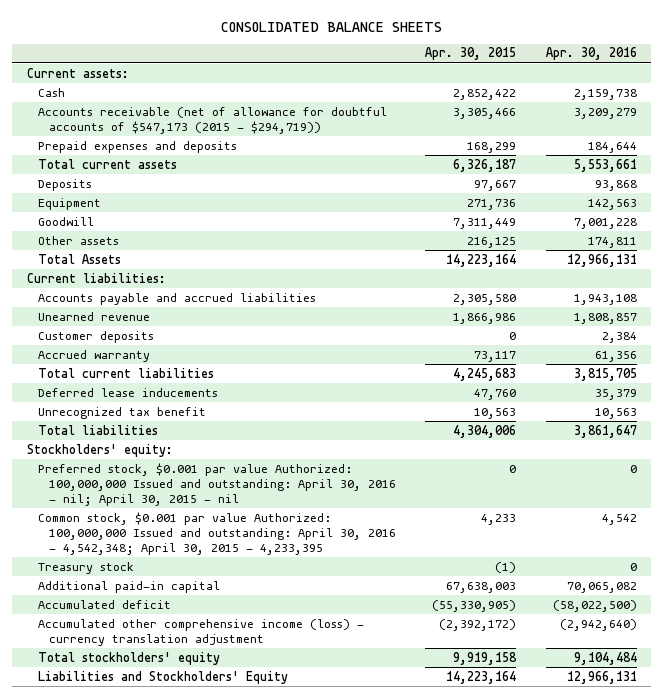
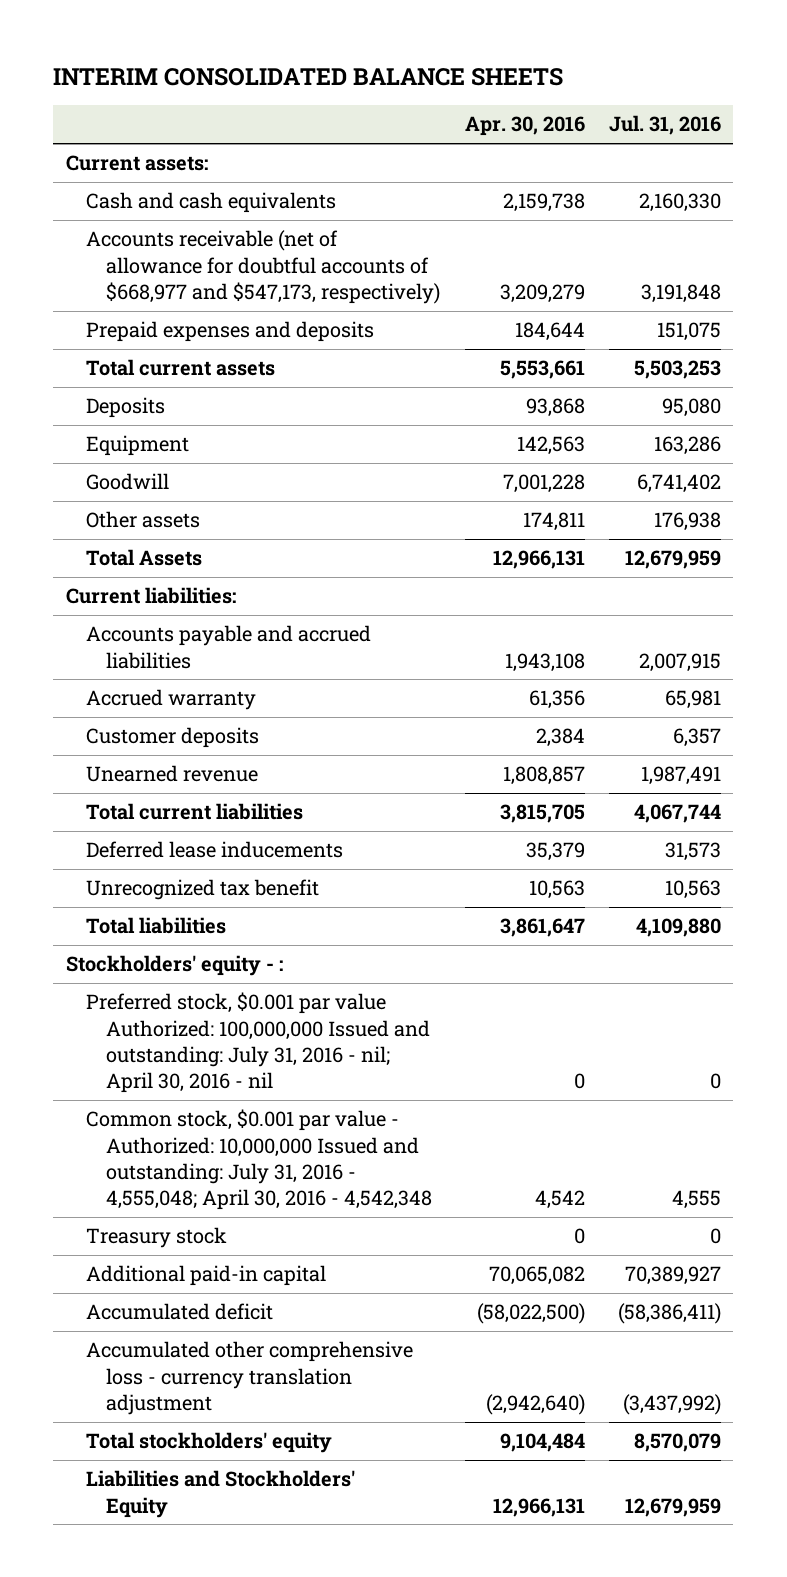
[220,21,442,32] CONSOLIDATED BALANCE SHEETS -> [53,67,564,86] INTERIM CONSOLIDATED BALANCE SHEETS
[425,47,517,61] Apr. 30, 2015 -> none
none -> [609,115,722,136] Jul. 31, 2016
[37,87,65,97] Cash -> [85,192,336,214] Cash and cash equivalents
[37,106,387,134] Accounts receivable (net of allowance for doubtful accounts of $547,173 (2015 - $294,719)) -> [85,230,441,304] Accounts receivable (net of allowance for doubtful accounts of $668,977 and $547,173, respectively)
[37,330,154,343] Customer deposits -> [85,727,259,749] Customer deposits
[37,311,150,321] Unearned revenue -> [85,765,258,783] Unearned revenue
[27,443,174,457] Stockholders' equity: -> [65,955,283,977] Stockholders' equity - :
[37,462,396,507] Preferred stock, $0.001 par value Authorized: 100,000,000 Issued and outstanding: April 30, 2016 - nil; April 30, 2015 - nil -> [85,992,431,1094] Preferred stock, $0.001 par value Authorized: 100,000,000 Issued and outstanding: July 31, 2016 - nil; April 30, 2016 - nil
[37,511,396,556] Common stock, $0.001 par value Authorized: 100,000,000 Issued and outstanding: April 30, 2016 - 4,542,348; April 30, 2015 - 4,233,395 -> [85,1109,433,1211] Common stock, $0.001 par value - Authorized: 10,000,000 Issued and outstanding: July 31, 2016 - 4,555,048; April 30, 2016 - 4,542,348
[37,618,364,646] Accumulated other comprehensive income (loss) - currency translation adjustment -> [85,1341,413,1415] Accumulated other comprehensive loss - currency translation adjustment

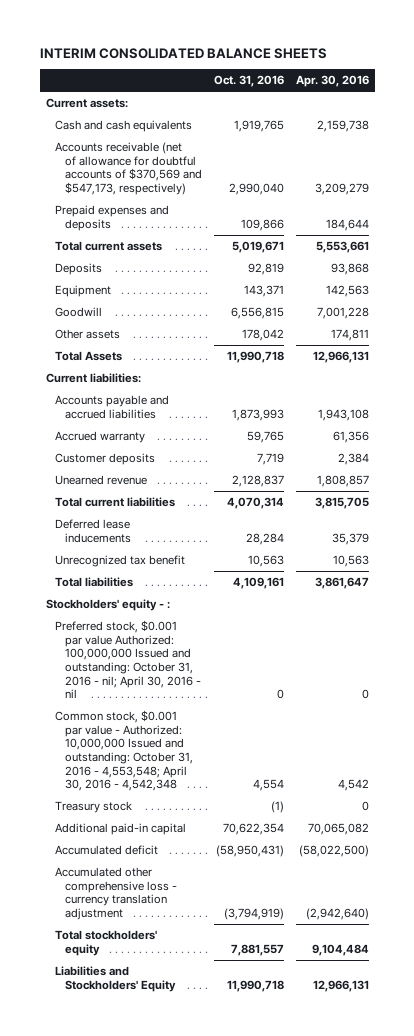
[609,115,722,136] Jul. 31, 2016 -> none
none -> [213,75,284,88] Oct. 31, 2016
[85,230,441,304] Accounts receivable (net of allowance for doubtful accounts of $668,977 and $547,173, respectively) -> [55,142,202,196] Accounts receivable (net of allowance for doubtful accounts of $370,569 and $547,173, respectively)
[85,992,431,1094] Preferred stock, $0.001 par value Authorized: 100,000,000 Issued and outstanding: July 31, 2016 - nil; April 30, 2016 - nil -> [55,620,201,699] Preferred stock, $0.001 par value Authorized: 100,000,000 Issued and outstanding: October 31, 2016 - nil; April 30, 2016 - nil
[85,1109,433,1211] Common stock, $0.001 par value - Authorized: 10,000,000 Issued and outstanding: July 31, 2016 - 4,555,048; April 30, 2016 - 4,542,348 -> [55,710,193,792] Common stock, $0.001 par value - Authorized: 10,000,000 Issued and outstanding: October 31, 2016 - 4,553,548; April 30, 2016 - 4,542,348

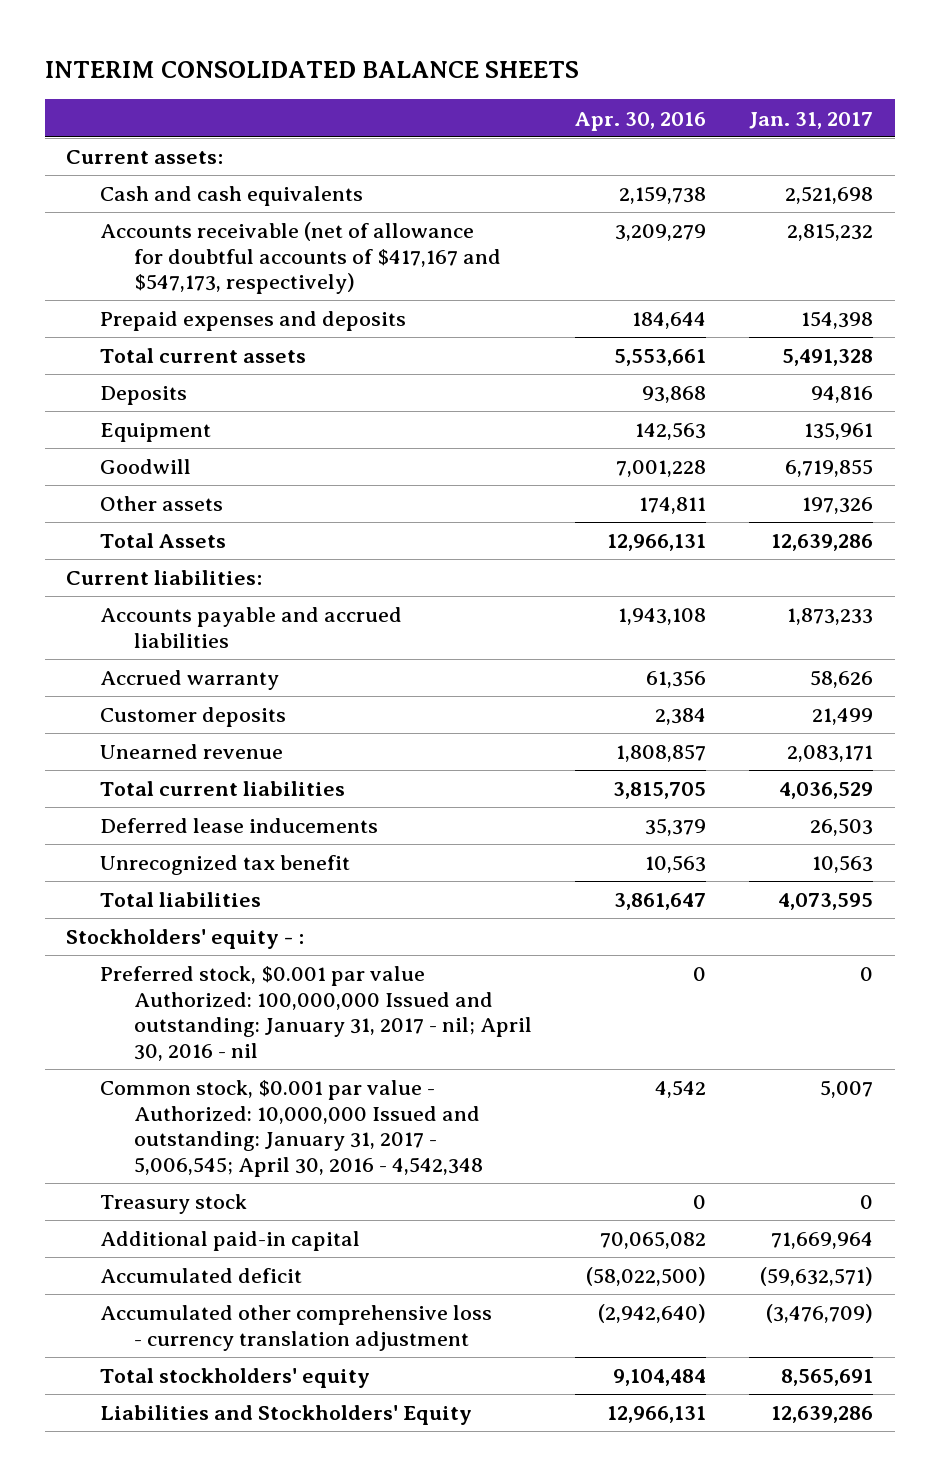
[213,75,284,88] Oct. 31, 2016 -> none
none -> [749,111,874,129] Jan. 31, 2017
[55,142,202,196] Accounts receivable (net of allowance for doubtful accounts of $370,569 and $547,173, respectively) -> [100,222,502,295] Accounts receivable (net of allowance for doubtful accounts of $417,167 and $547,173, respectively)
[55,620,201,699] Preferred stock, $0.001 par value Authorized: 100,000,000 Issued and outstanding: October 31, 2016 - nil; April 30, 2016 - nil -> [100,966,533,1061] Preferred stock, $0.001 par value Authorized: 100,000,000 Issued and outstanding: January 31, 2017 - nil; April 30, 2016 - nil
[55,710,193,792] Common stock, $0.001 par value - Authorized: 10,000,000 Issued and outstanding: October 31, 2016 - 4,553,548; April 30, 2016 - 4,542,348 -> [100,1080,484,1177] Common stock, $0.001 par value - Authorized: 10,000,000 Issued and outstanding: January 31, 2017 - 5,006,545; April 30, 2016 - 4,542,348

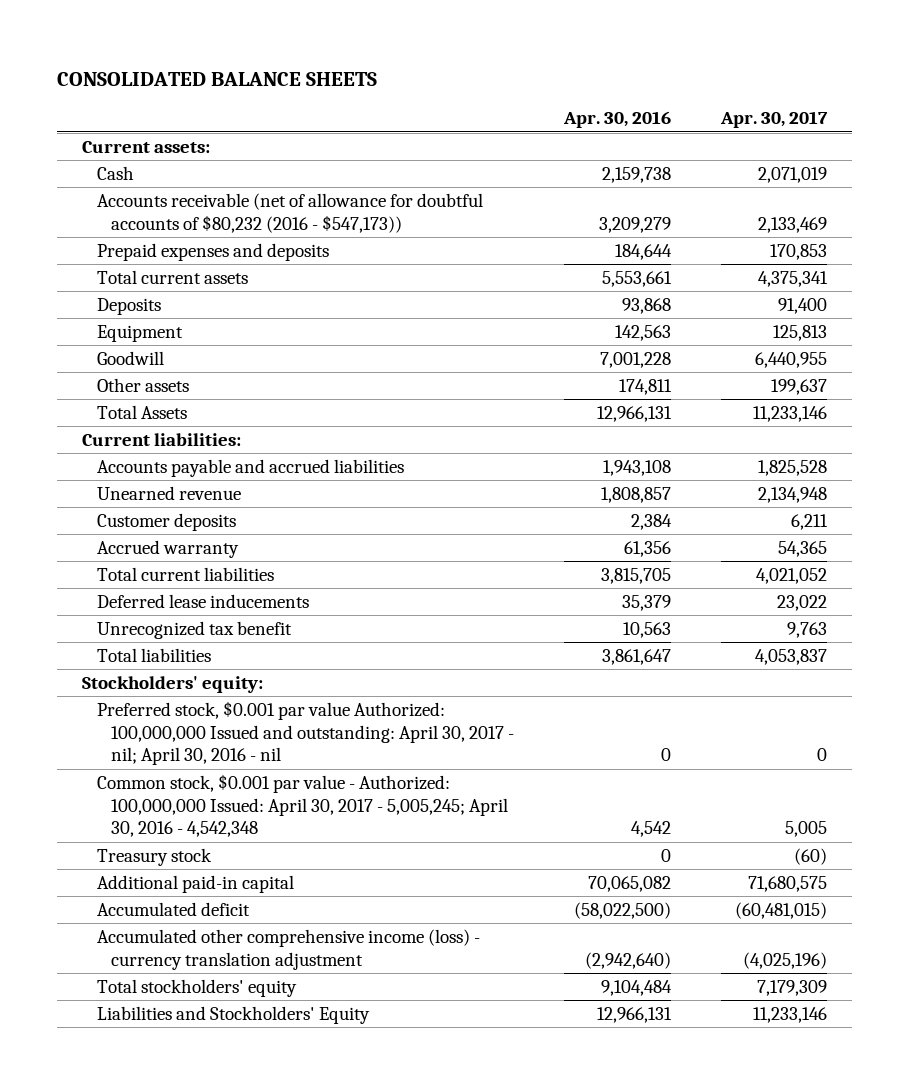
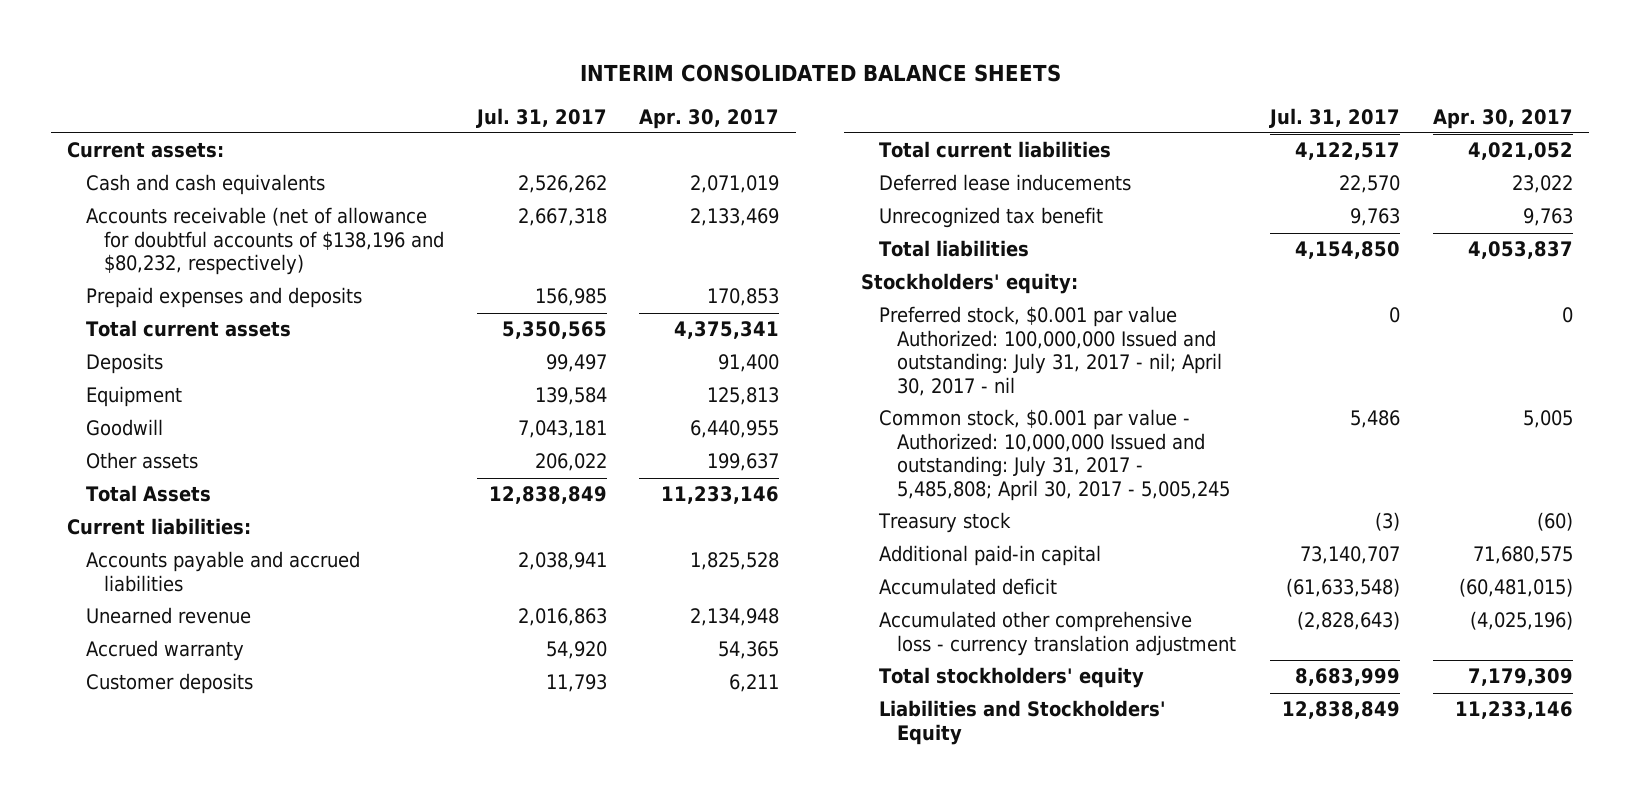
[57,71,378,86] CONSOLIDATED BALANCE SHEETS -> [580,63,1062,82] INTERIM CONSOLIDATED BALANCE SHEETS
[563,111,672,129] Apr. 30, 2016 -> none
none -> [475,107,607,128] Jul. 31, 2017
[96,165,134,180] Cash -> [85,174,325,196] Cash and cash equivalents
[96,192,483,233] Accounts receivable (net of allowance for doubtful accounts of $80,232 (2016 - $547,173)) -> [85,207,444,276] Accounts receivable (net of allowance for doubtful accounts of $138,196 and $80,232, respectively)
[96,512,236,531] Customer deposits -> [85,673,253,695] Customer deposits
[96,700,515,766] Preferred stock, $0.001 par value Authorized: 100,000,000 Issued and outstanding: April 30, 2017 - nil; April 30, 2016 - nil -> [878,306,1223,396] Preferred stock, $0.001 par value Authorized: 100,000,000 Issued and outstanding: July 31, 2017 - nil; April 30, 2017 - nil
[96,773,509,838] Common stock, $0.001 par value - Authorized: 100,000,000 Issued: April 30, 2017 - 5,005,245; April 30, 2016 - 4,542,348 -> [878,409,1231,501] Common stock, $0.001 par value - Authorized: 10,000,000 Issued and outstanding: July 31, 2017 - 5,485,808; April 30, 2017 - 5,005,245
[96,928,480,970] Accumulated other comprehensive income (loss) - currency translation adjustment -> [878,611,1237,656] Accumulated other comprehensive loss - currency translation adjustment

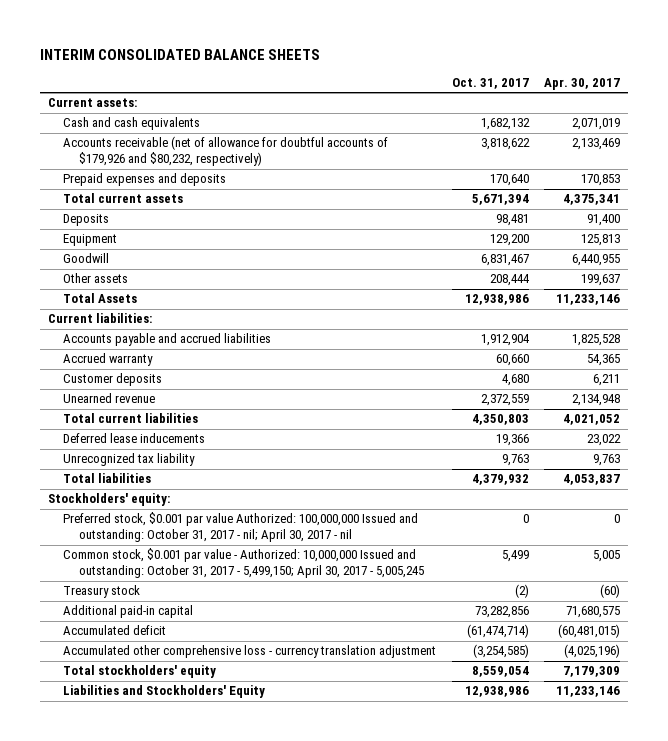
[475,107,607,128] Jul. 31, 2017 -> none
none -> [451,78,529,90] Oct. 31, 2017
[85,207,444,276] Accounts receivable (net of allowance for doubtful accounts of $138,196 and $80,232, respectively) -> [63,136,389,167] Accounts receivable (net of allowance for doubtful accounts of $179,926 and $80,232, respectively)
[85,607,251,625] Unearned revenue -> [63,393,156,404] Unearned revenue
[878,207,1103,229] Unrecognized tax benefit -> [63,453,196,467] Unrecognized tax liability
[878,306,1223,396] Preferred stock, $0.001 par value Authorized: 100,000,000 Issued and outstanding: July 31, 2017 - nil; April 30, 2017 - nil -> [63,512,419,543] Preferred stock, $0.001 par value Authorized: 100,000,000 Issued and outstanding: October 31, 2017 - nil; April 30, 2017 - nil
[878,409,1231,501] Common stock, $0.001 par value - Authorized: 10,000,000 Issued and outstanding: July 31, 2017 - 5,485,808; April 30, 2017 - 5,005,245 -> [63,548,425,579] Common stock, $0.001 par value - Authorized: 10,000,000 Issued and outstanding: October 31, 2017 - 5,499,150; April 30, 2017 - 5,005,245

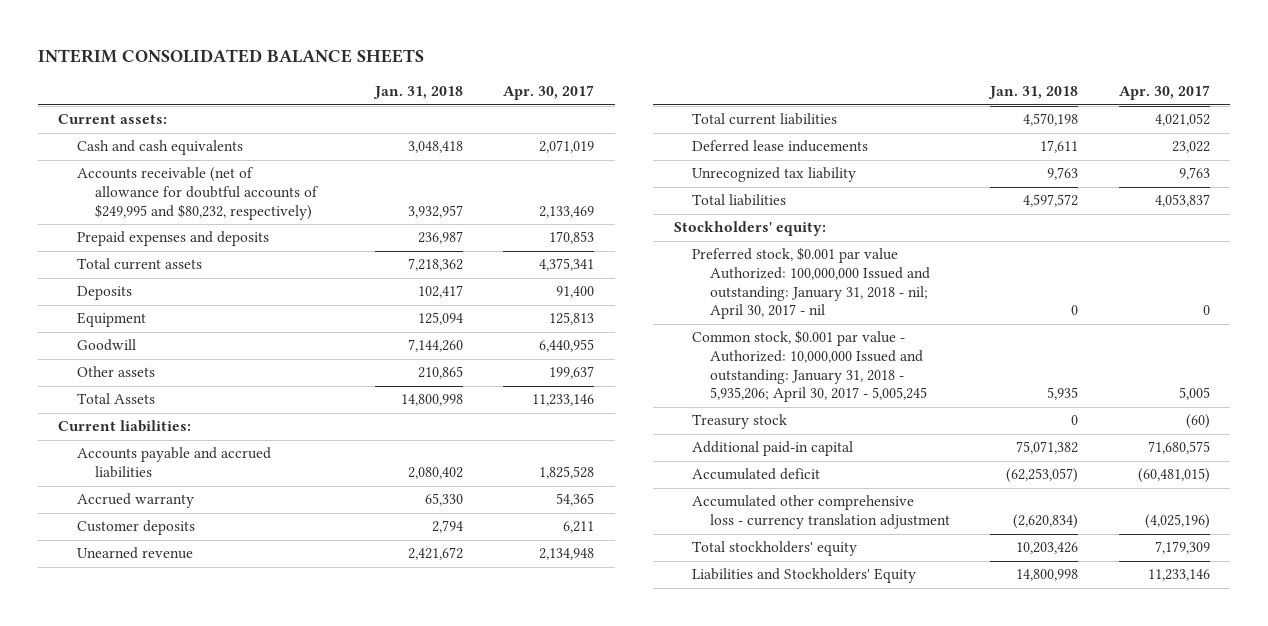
[451,78,529,90] Oct. 31, 2017 -> none
none -> [373,86,464,100] Jan. 31, 2018
[63,136,389,167] Accounts receivable (net of allowance for doubtful accounts of $179,926 and $80,232, respectively) -> [76,167,319,220] Accounts receivable (net of allowance for doubtful accounts of $249,995 and $80,232, respectively)
[63,512,419,543] Preferred stock, $0.001 par value Authorized: 100,000,000 Issued and outstanding: October 31, 2017 - nil; April 30, 2017 - nil -> [691,247,930,320] Preferred stock, $0.001 par value Authorized: 100,000,000 Issued and outstanding: January 31, 2018 - nil; April 30, 2017 - nil
[63,548,425,579] Common stock, $0.001 par value - Authorized: 10,000,000 Issued and outstanding: October 31, 2017 - 5,499,150; April 30, 2017 - 5,005,245 -> [691,330,927,403] Common stock, $0.001 par value - Authorized: 10,000,000 Issued and outstanding: January 31, 2018 - 5,935,206; April 30, 2017 - 5,005,245

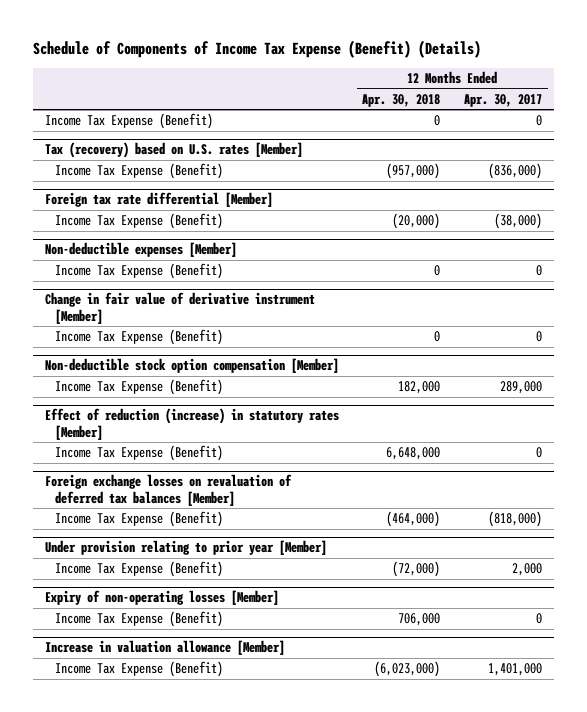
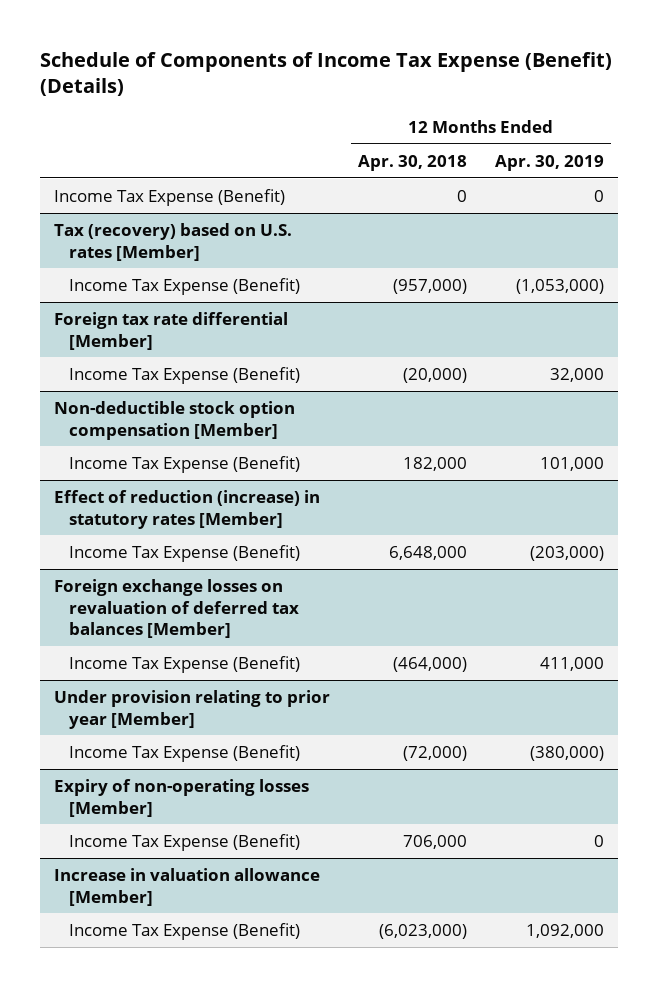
[464,93,543,107] Apr. 30, 2017 -> none
none -> [495,154,605,171] Apr. 30, 2019
[44,242,237,258] Non-deductible expenses [Member] -> none
[54,263,223,280] Income Tax Expense (Benefit) -> none
[44,292,315,324] Change in fair value of derivative instrument [Member] -> none
[54,329,223,346] Income Tax Expense (Benefit) -> none

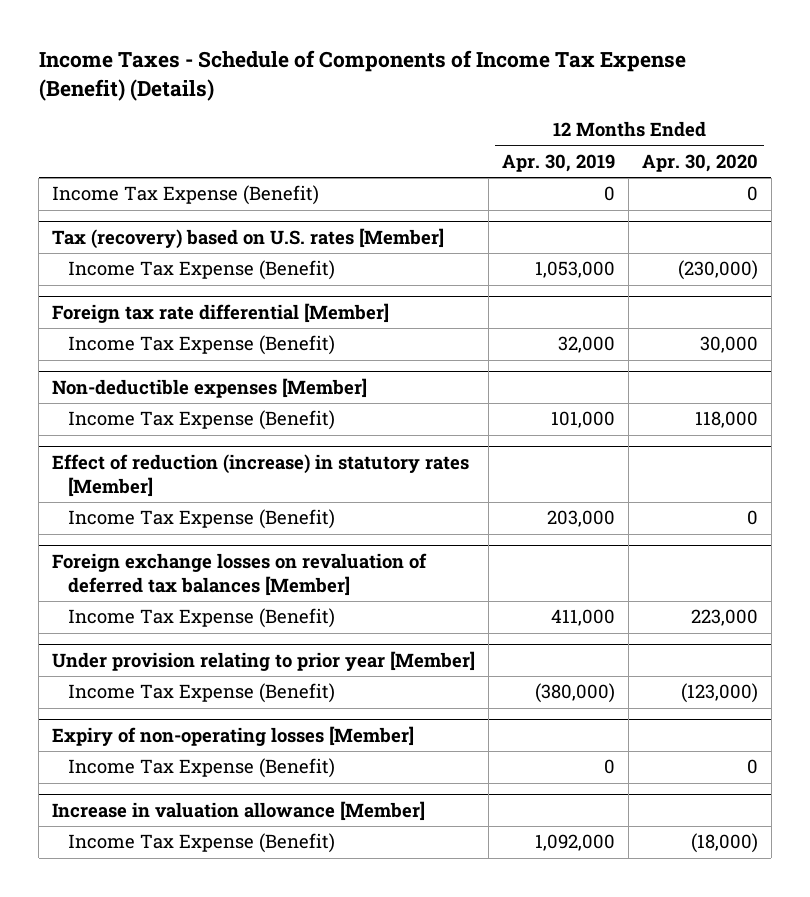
[40,51,613,96] Schedule of Components of Income Tax Expense (Benefit) (Details) -> [38,50,686,101] Income Taxes - Schedule of Components of Income Tax Expense (Benefit) (Details)
[358,154,468,171] Apr. 30, 2018 -> none
none -> [641,154,758,173] Apr. 30, 2020
[516,278,605,294] (1,053,000) -> [534,261,615,279] 1,053,000
[54,400,296,440] Non-deductible stock option compensation [Member] -> none
none -> [52,378,368,399] Non-deductible expenses [Member]
[530,545,605,561] (203,000) -> [546,510,615,528] 203,000

